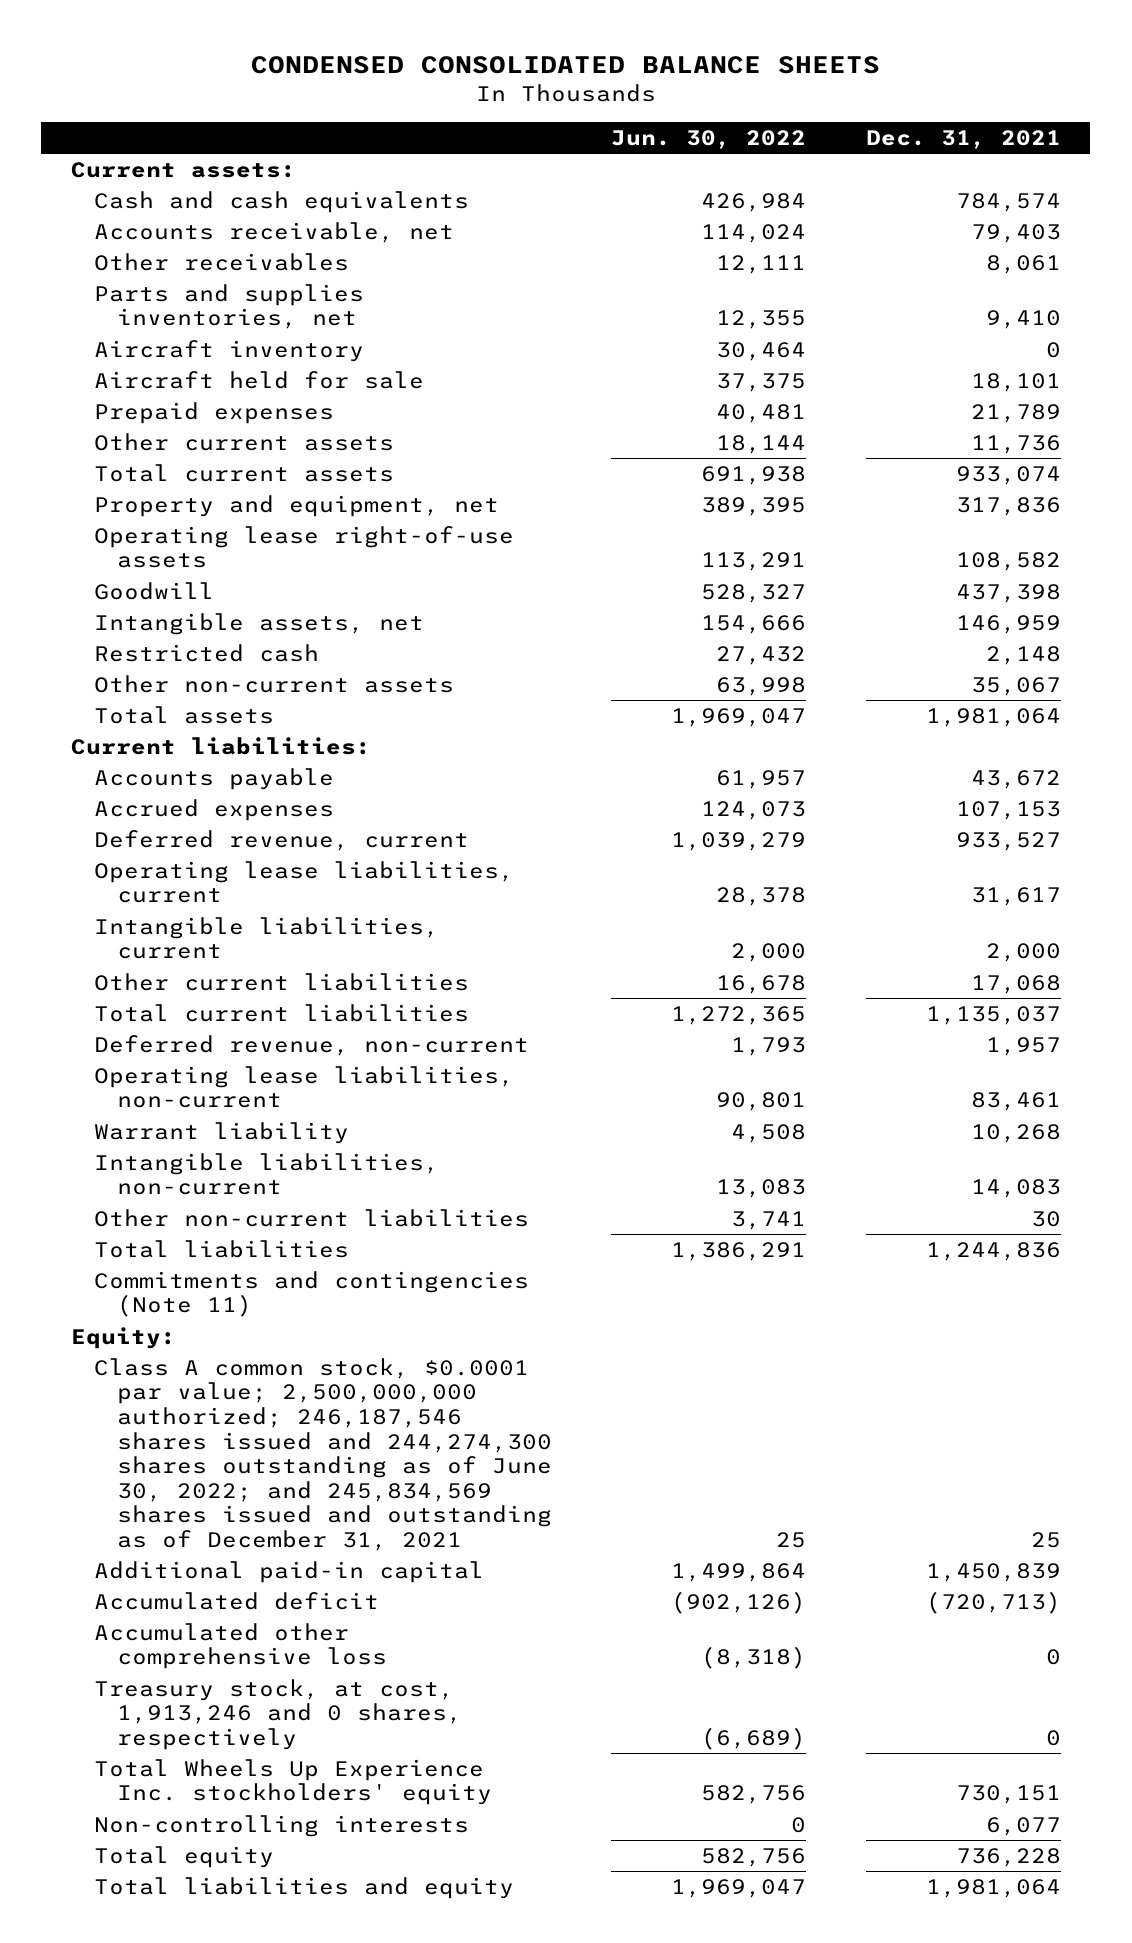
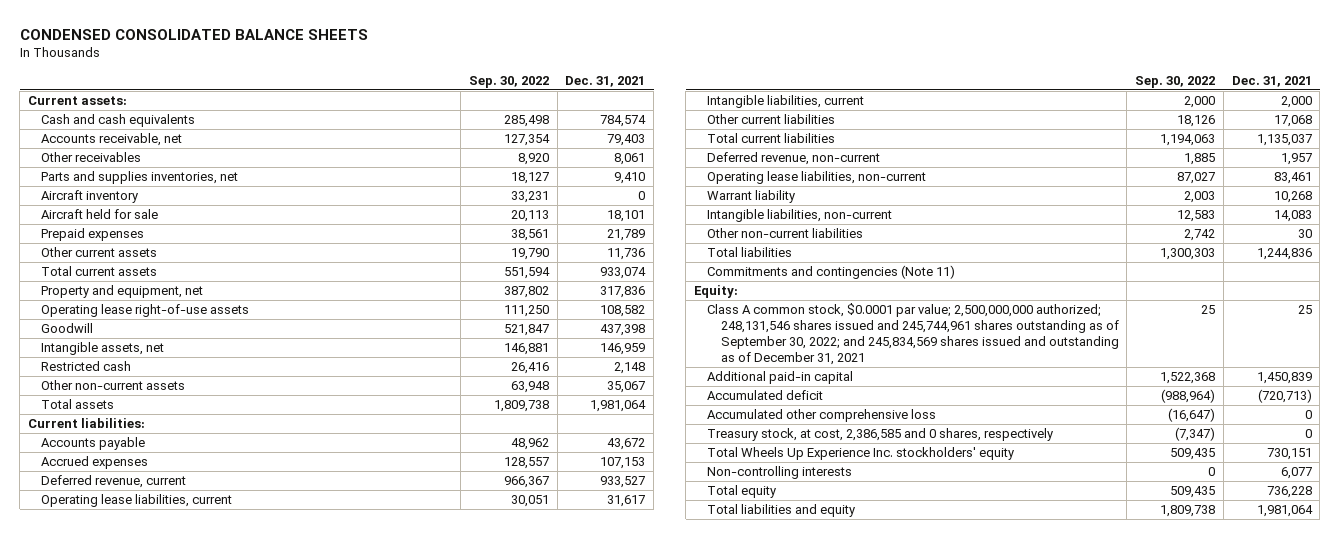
[611,130,807,150] Jun. 30, 2022 -> none
none -> [469,75,550,88] Sep. 30, 2022
[93,1357,553,1551] Class A common stock, $0.0001 par value; 2,500,000,000 authorized; 246,187,546 shares issued and 244,274,300 shares outstanding as of June 30, 2022; and 245,834,569 shares issued and outstanding as of December 31, 2021 -> [707,303,1119,365] Class A common stock, $0.0001 par value; 2,500,000,000 authorized; 248,131,546 shares issued and 245,744,961 shares outstanding as of September 30, 2022; and 245,834,569 shares issued and outstanding as of December 31, 2021
[93,1678,463,1750] Treasury stock, at cost, 1,913,246 and 0 shares, respectively -> [707,428,1054,442] Treasury stock, at cost, 2,386,585 and 0 shares, respectively

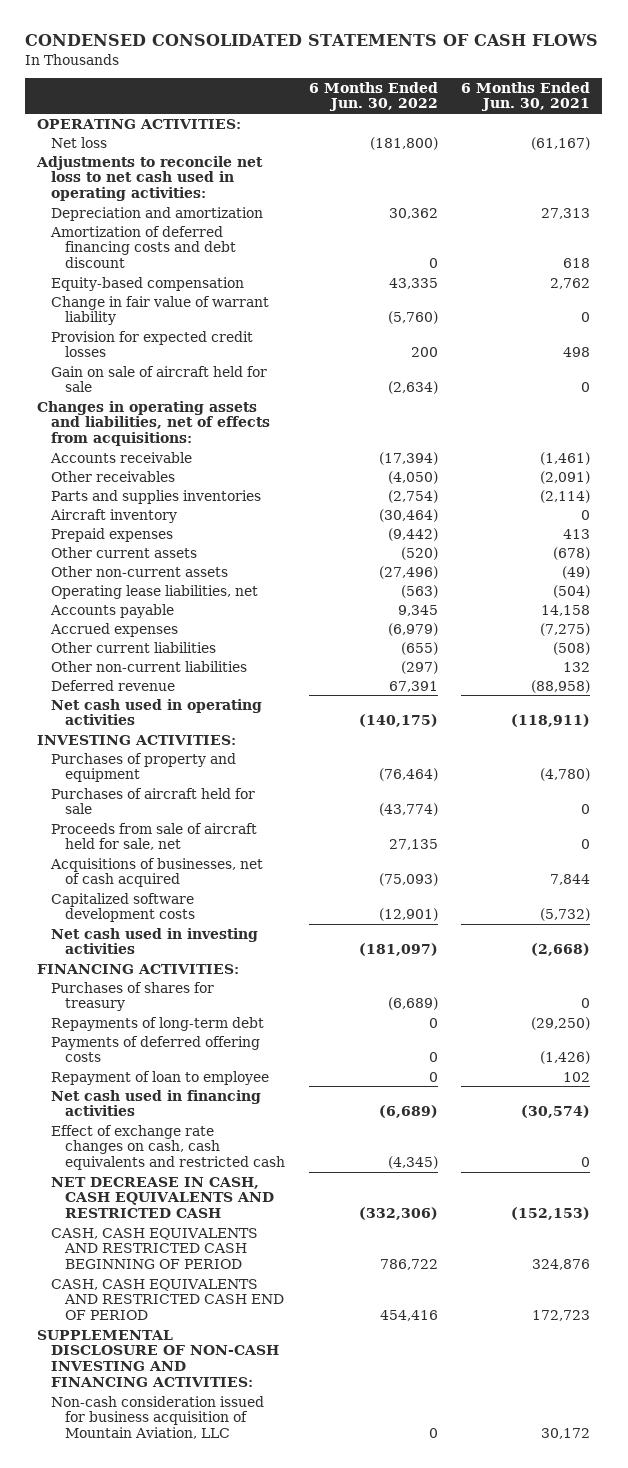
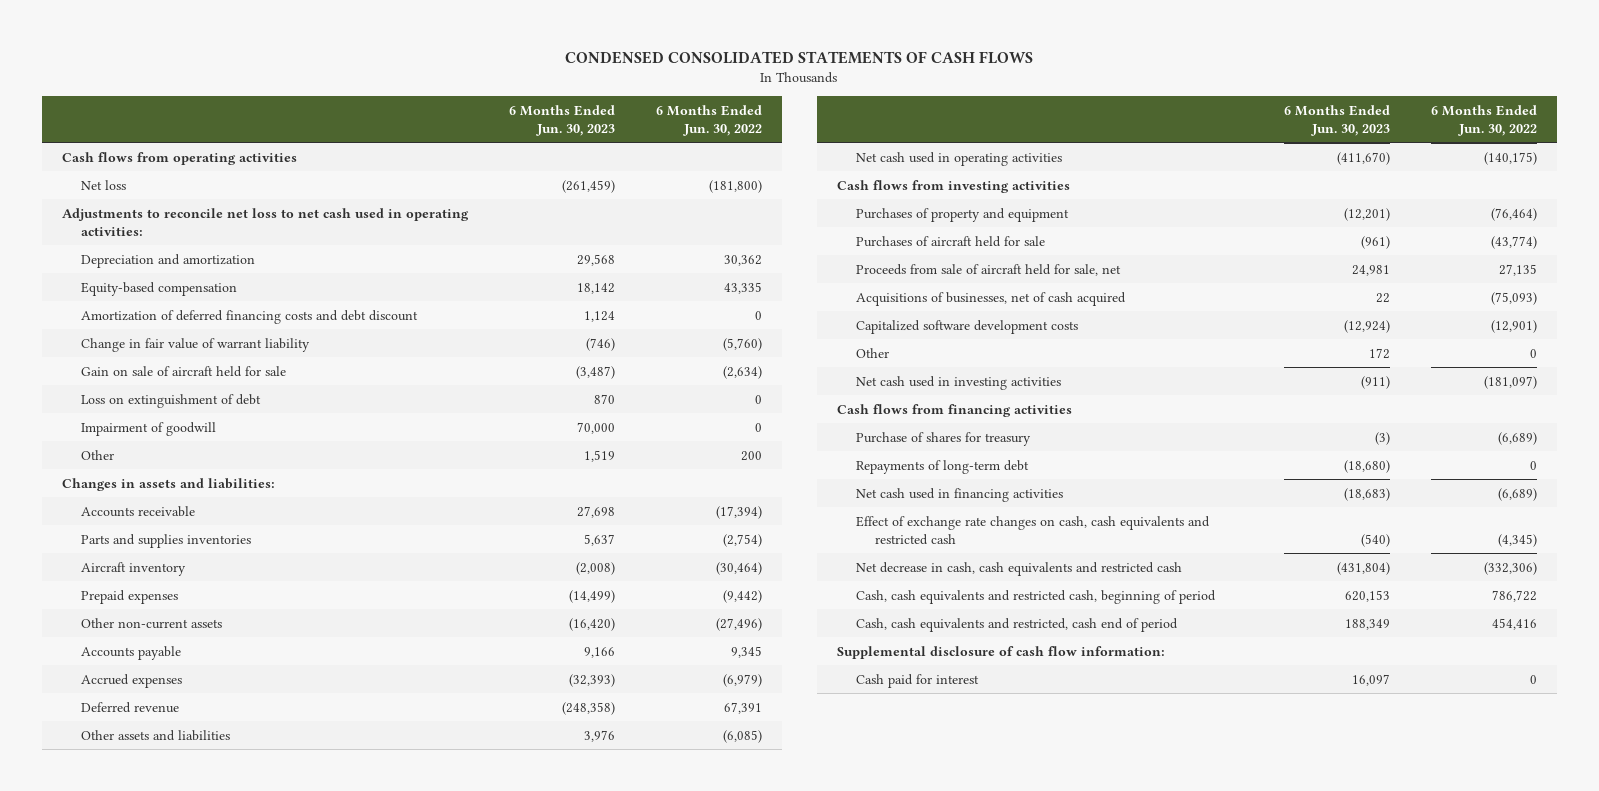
[461,81,591,112] 6 Months Ended Jun. 30, 2021 -> none
none -> [508,104,615,136] 6 Months Ended Jun. 30, 2023
[37,118,242,129] OPERATING ACTIVITIES: -> [62,151,298,165] Cash flows from operating activities
[50,225,236,269] Amortization of deferred financing costs and debt discount -> [81,309,419,324] Amortization of deferred financing costs and debt discount
[51,330,254,358] Provision for expected credit losses -> none
none -> [81,393,262,408] Loss on extinguishment of debt
none -> [81,421,217,436] Impairment of goodwill
none -> [81,449,115,460] Other
[37,400,271,447] Changes in operating assets and liabilities, net of effects from acquisitions: -> [62,477,276,491] Changes in assets and liabilities:
[51,470,176,482] Other receivables -> none
[51,546,198,558] Other current assets -> none
[51,584,259,599] Operating lease liabilities, net -> none
[51,641,217,653] Other current liabilities -> none
[51,660,248,672] Other non-current liabilities -> none
none -> [81,729,231,741] Other assets and liabilities
[37,734,237,745] INVESTING ACTIVITIES: -> [837,179,1071,193] Cash flows from investing activities
none -> [856,347,890,358] Other
[37,963,240,974] FINANCING ACTIVITIES: -> [837,403,1073,417] Cash flows from financing activities
[51,981,215,1012] Purchases of shares for treasury -> [856,431,1032,446] Purchase of shares for treasury
[51,1035,261,1063] Payments of deferred offering costs -> none
[51,1070,270,1085] Repayment of loan to employee -> none
[37,1329,280,1387] SUPPLEMENTAL DISCLOSURE OF NON-CASH INVESTING AND FINANCING ACTIVITIES: -> none
[51,1395,265,1440] Non-cash consideration issued for business acquisition of Mountain Aviation, LLC -> none
[51,1176,274,1219] NET DECREASE IN CASH, CASH EQUIVALENTS AND RESTRICTED CASH -> [856,561,1183,576] Net decrease in cash, cash equivalents and restricted cash
[51,1227,259,1270] CASH, CASH EQUIVALENTS AND RESTRICTED CASH BEGINNING OF PERIOD -> [856,589,1217,604] Cash, cash equivalents and restricted cash, beginning of period
[51,1278,284,1321] CASH, CASH EQUIVALENTS AND RESTRICTED CASH END OF PERIOD -> [856,617,1179,632] Cash, cash equivalents and restricted, cash end of period
none -> [837,645,1166,659] Supplemental disclosure of cash flow information:
none -> [856,673,980,688] Cash paid for interest

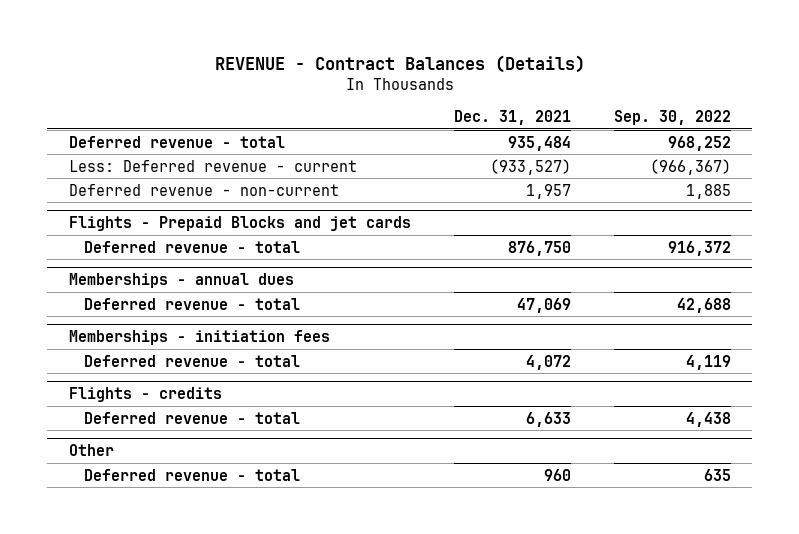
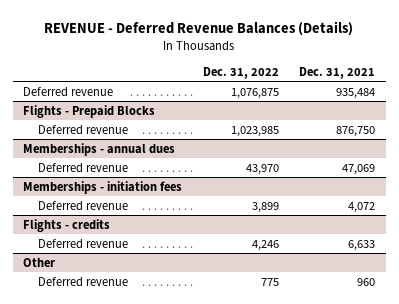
[214,54,585,73] REVENUE - Contract Balances (Details) -> [44,20,354,36] REVENUE - Deferred Revenue Balances (Details)
[613,110,731,126] Sep. 30, 2022 -> none
none -> [202,66,279,79] Dec. 31, 2022
[68,159,357,172] Less: Deferred revenue - current -> none
[68,183,339,196] Deferred revenue - non-current -> none
[68,135,285,148] Deferred revenue - total -> [23,86,114,97] Deferred revenue
[68,216,411,232] Flights - Prepaid Blocks and jet cards -> [23,104,156,118] Flights - Prepaid Blocks
[83,240,300,253] Deferred revenue - total -> [37,124,128,135] Deferred revenue
[83,297,300,310] Deferred revenue - total -> [37,162,128,173] Deferred revenue
[83,354,300,367] Deferred revenue - total -> [37,200,128,211] Deferred revenue
[83,411,300,424] Deferred revenue - total -> [37,238,128,249] Deferred revenue
[83,468,300,481] Deferred revenue - total -> [37,276,128,287] Deferred revenue

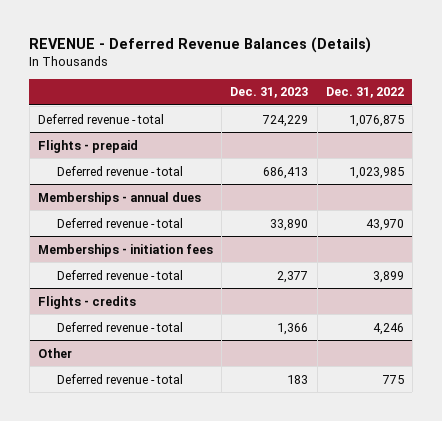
[299,66,376,79] Dec. 31, 2021 -> none
none -> [230,87,309,99] Dec. 31, 2023
[23,86,114,97] Deferred revenue -> [37,113,164,124] Deferred revenue - total
[23,104,156,118] Flights - Prepaid Blocks -> [37,139,138,153] Flights - prepaid
[37,124,128,135] Deferred revenue -> [57,165,184,176] Deferred revenue - total
[37,162,128,173] Deferred revenue -> [57,217,184,228] Deferred revenue - total
[37,200,128,211] Deferred revenue -> [57,269,184,280] Deferred revenue - total
[37,238,128,249] Deferred revenue -> [57,321,184,332] Deferred revenue - total
[37,276,128,287] Deferred revenue -> [57,373,184,384] Deferred revenue - total

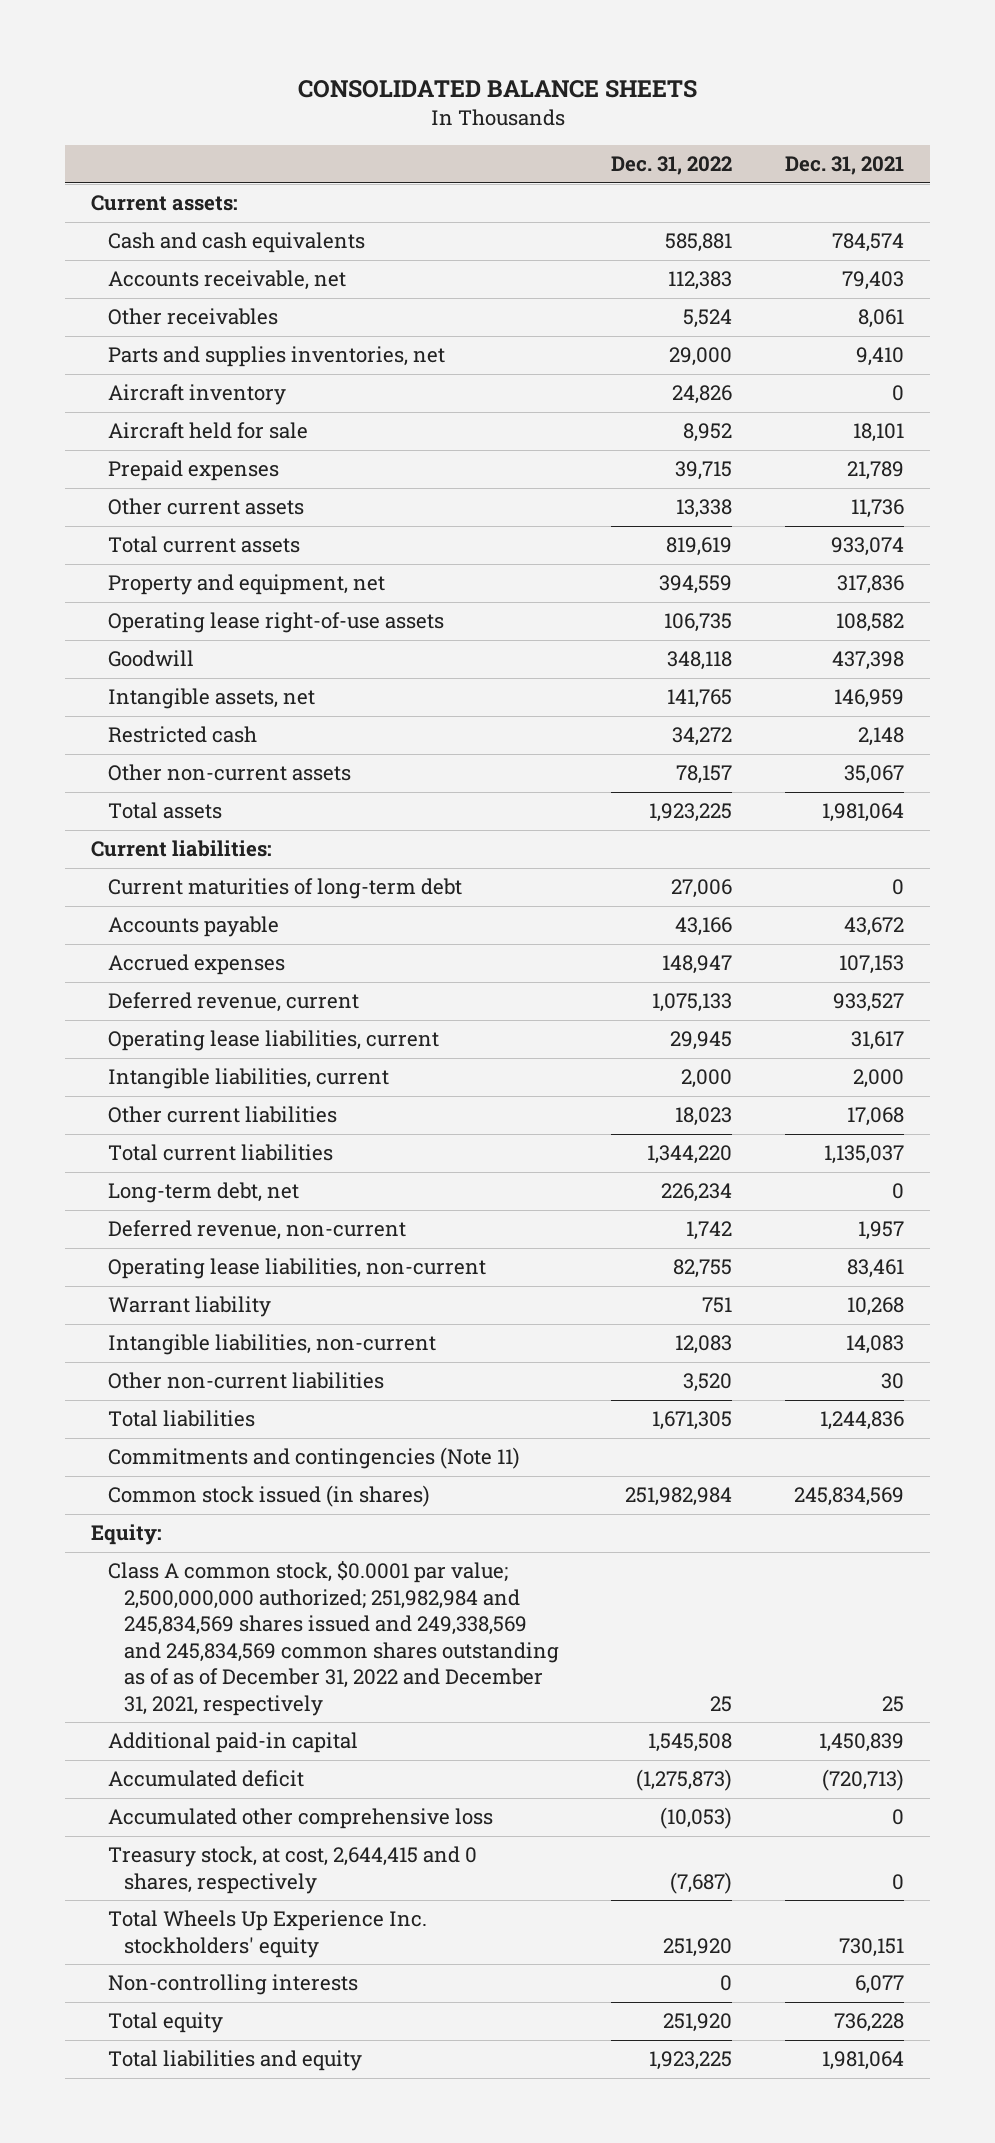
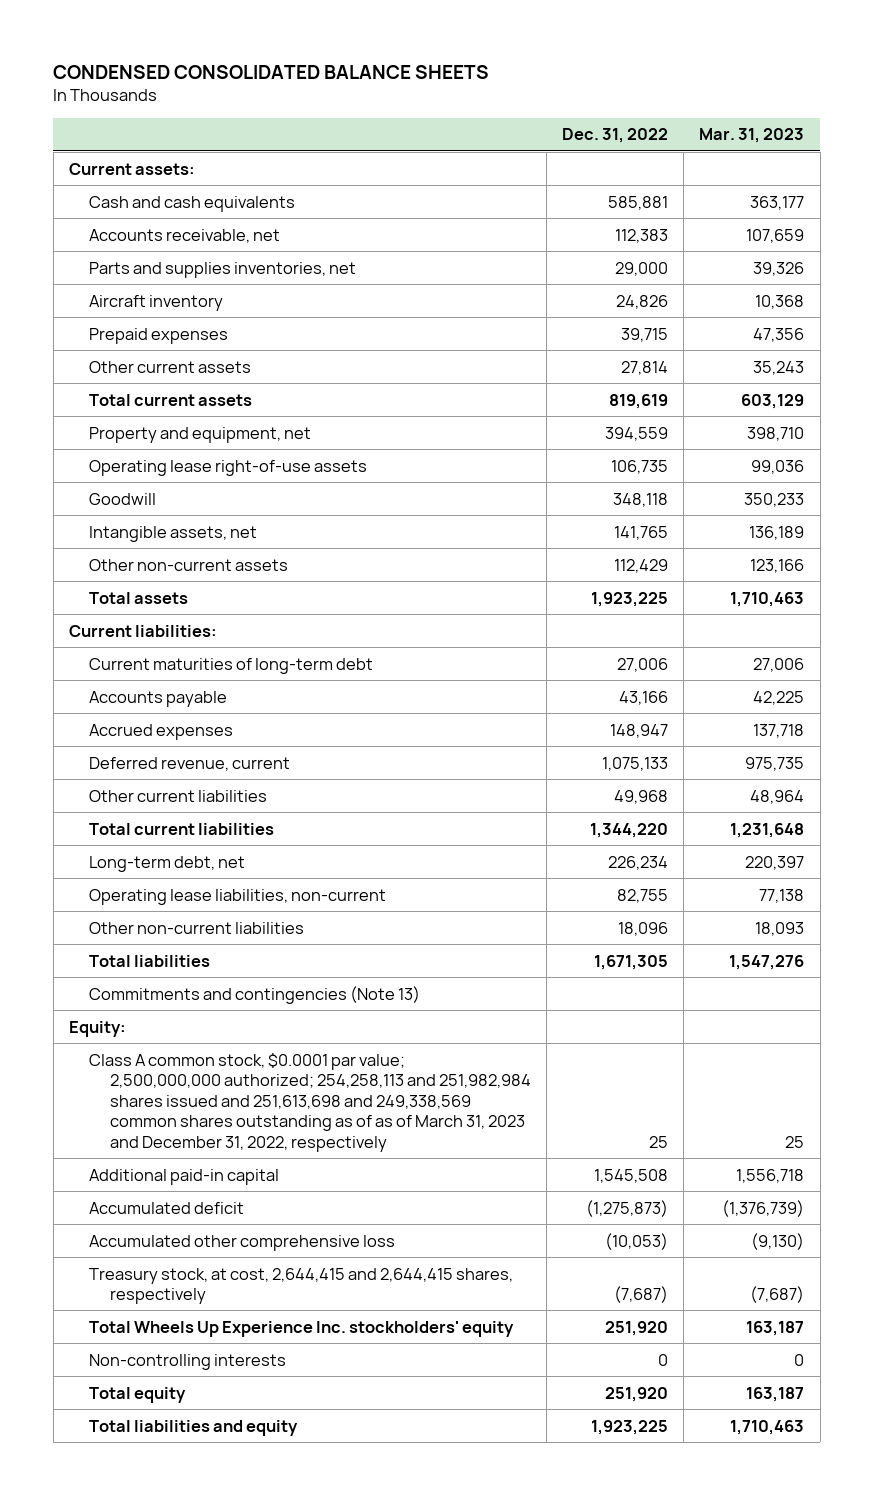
[297,80,697,99] CONSOLIDATED BALANCE SHEETS -> [53,65,490,80] CONDENSED CONSOLIDATED BALANCE SHEETS
[784,156,904,176] Dec. 31, 2021 -> none
none -> [699,128,805,144] Mar. 31, 2023
[107,308,278,326] Other receivables -> none
[107,422,308,440] Aircraft held for sale -> none
[676,499,733,519] 13,338 -> [621,360,669,375] 27,814
[107,726,257,744] Restricted cash -> none
[676,765,733,785] 78,157 -> [614,558,669,573] 112,429
[107,1030,439,1052] Operating lease liabilities, current -> none
[107,1068,389,1090] Intangible liabilities, current -> none
[675,1107,733,1127] 18,023 -> [614,789,669,804] 49,968
[107,1220,406,1241] Deferred revenue, non-current -> none
[107,1296,271,1318] Warrant liability -> none
[107,1334,436,1356] Intangible liabilities, non-current -> none
[683,1373,733,1393] 3,520 -> [618,921,669,936] 18,096
[107,1485,430,1508] Common stock issued (in shares) -> none
[107,1447,520,1470] Commitments and contingencies (Note 11) -> [89,985,421,1004] Commitments and contingencies (Note 13)
[107,1561,559,1716] Class A common stock, $0.0001 par value; 2,500,000,000 authorized; 251,982,984 and 245,834,569 shares issued and 249,338,569 and 245,834,569 common shares outstanding as of as of December 31, 2022 and December 31, 2021, respectively -> [89,1052,531,1152] Class A common stock, $0.0001 par value; 2,500,000,000 authorized; 254,258,113 and 251,982,984 shares issued and 251,613,698 and 249,338,569 common shares outstanding as of as of March 31, 2023 and December 31, 2022, respectively
[107,1846,477,1894] Treasury stock, at cost, 2,644,415 and 0 shares, respectively -> [89,1267,514,1305] Treasury stock, at cost, 2,644,415 and 2,644,415 shares, respectively

